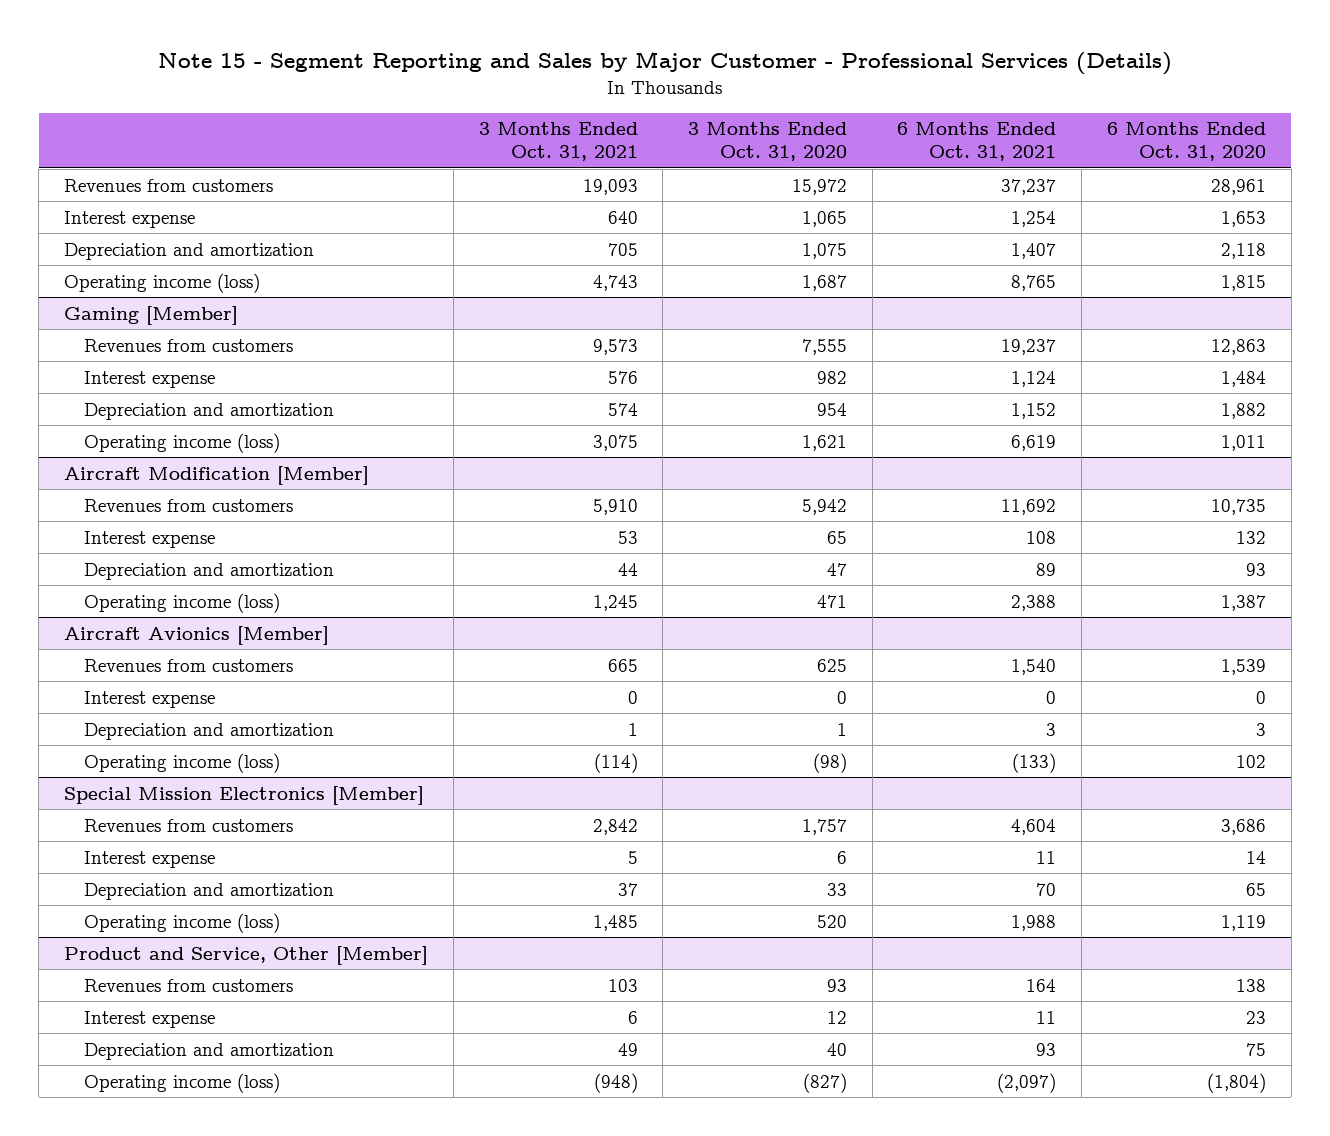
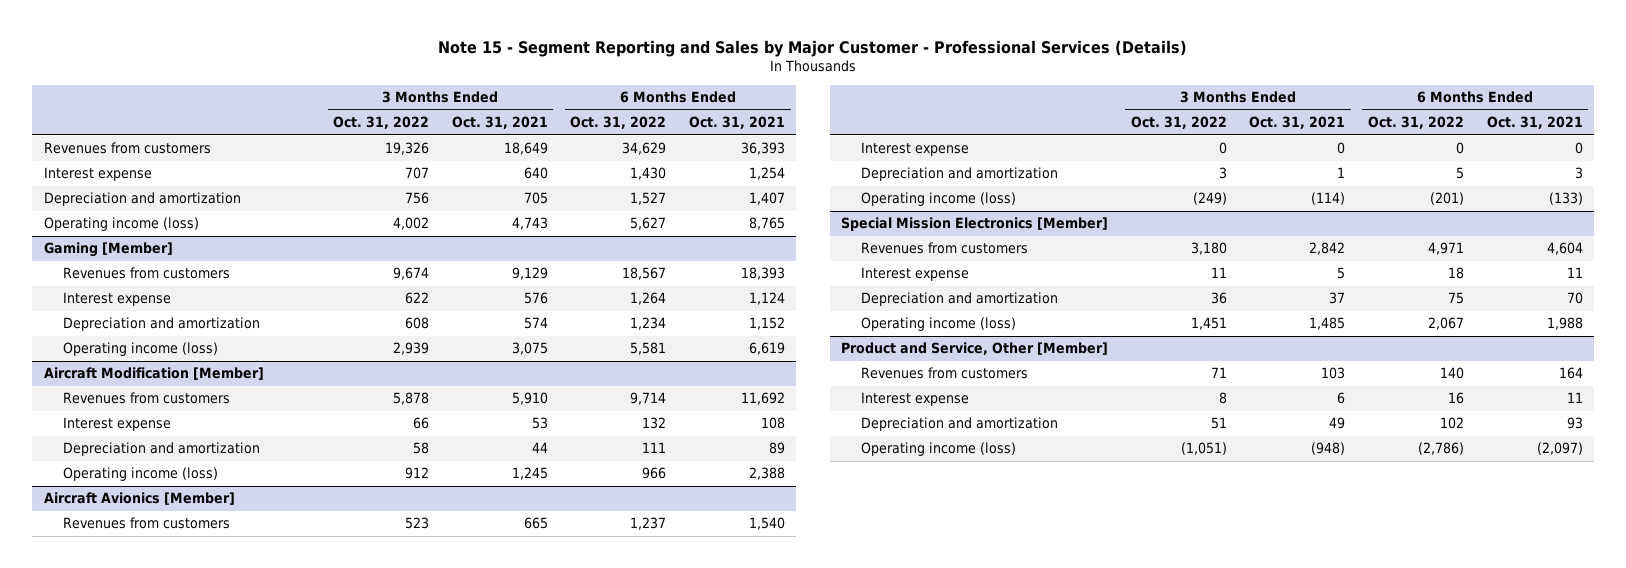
[688,122,848,161] 3 Months Ended Oct. 31, 2020 -> none
[1106,122,1266,161] 6 Months Ended Oct. 31, 2020 -> none
none -> [333,116,430,130] Oct. 31, 2022
none -> [570,116,667,130] Oct. 31, 2022
[582,178,638,195] 19,093 -> [503,142,548,156] 18,649
[1001,178,1057,195] 37,237 -> [741,142,786,156] 36,393
[592,338,638,355] 9,573 -> [511,267,548,281] 9,129
[1001,338,1057,355] 19,237 -> [741,267,786,281] 18,393

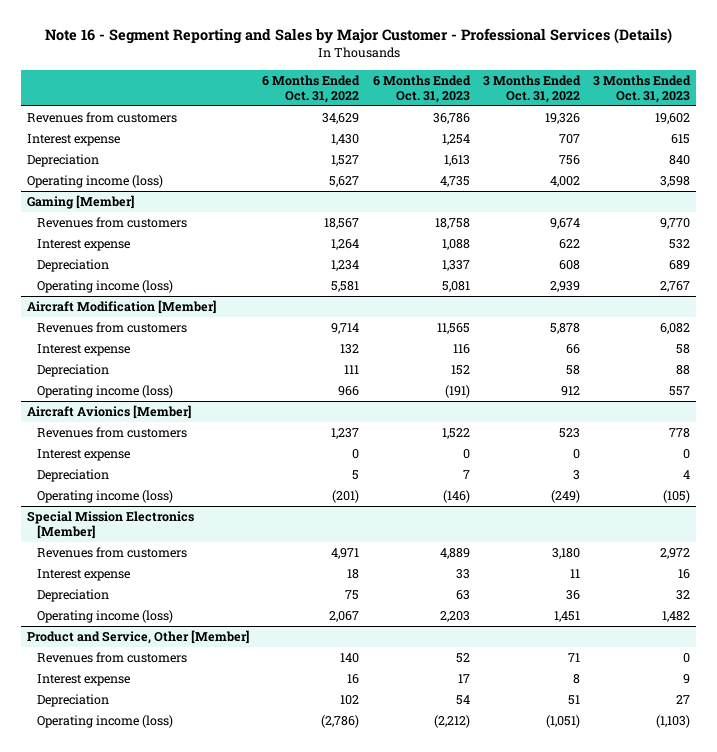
[438,40,1188,58] Note 15 - Segment Reporting and Sales by Major Customer - Professional Services (Details) -> [44,28,672,45] Note 16 - Segment Reporting and Sales by Major Customer - Professional Services (Details)
[451,116,548,130] Oct. 31, 2021 -> none
[689,116,786,130] Oct. 31, 2021 -> none
none -> [372,74,471,103] 6 Months Ended Oct. 31, 2023
none -> [592,74,691,103] 3 Months Ended Oct. 31, 2023
[43,192,241,207] Depreciation and amortization -> [27,153,100,167] Depreciation
[62,317,260,332] Depreciation and amortization -> [37,258,110,272] Depreciation
[62,442,260,457] Depreciation and amortization -> [37,363,110,377] Depreciation
[860,167,1058,182] Depreciation and amortization -> [37,468,110,482] Depreciation
[860,292,1058,307] Depreciation and amortization -> [37,588,110,602] Depreciation
[860,417,1058,432] Depreciation and amortization -> [37,693,110,707] Depreciation

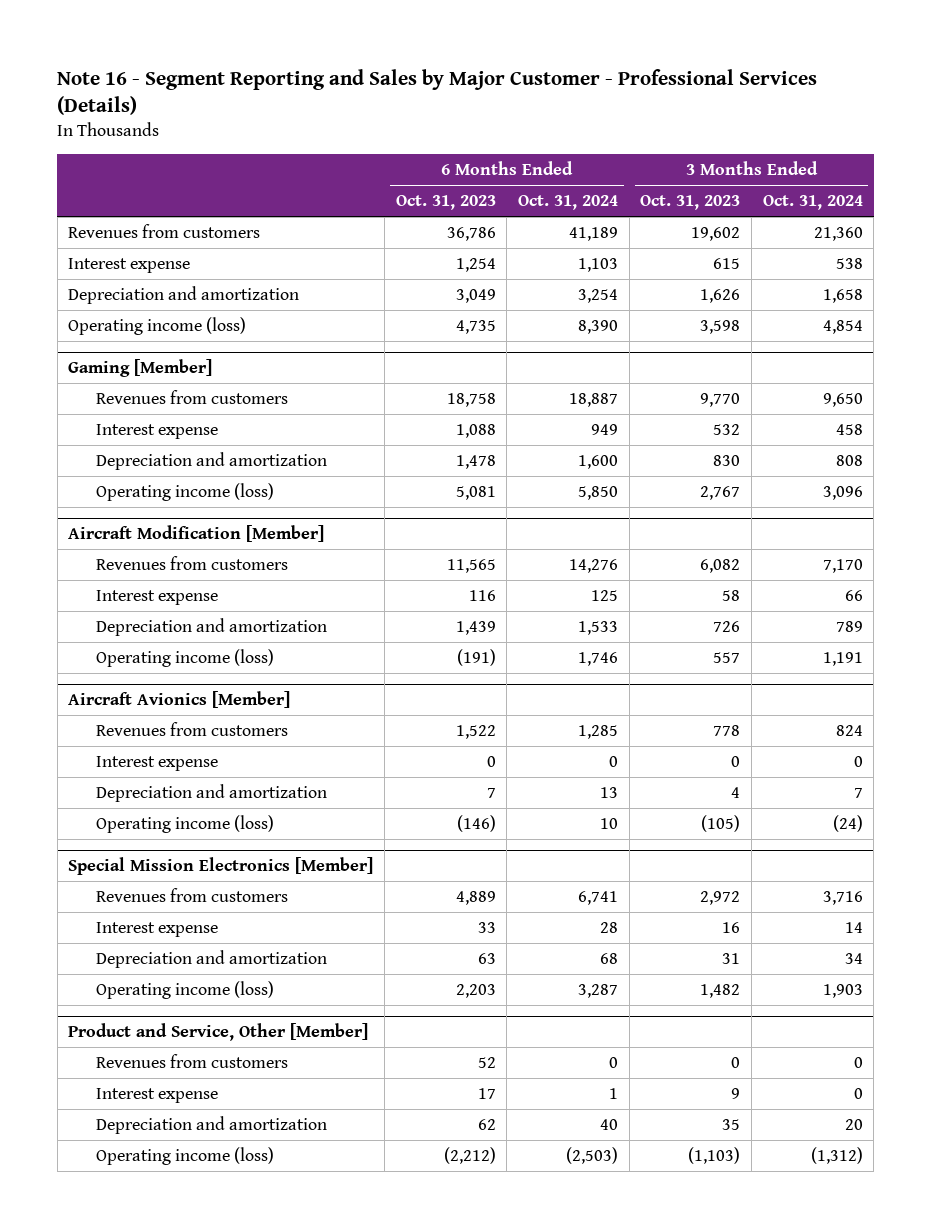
[262,74,361,103] 6 Months Ended Oct. 31, 2022 -> none
[482,74,581,103] 3 Months Ended Oct. 31, 2022 -> none
none -> [517,195,618,211] Oct. 31, 2024
none -> [762,195,863,211] Oct. 31, 2024
[27,153,100,167] Depreciation -> [68,286,300,305] Depreciation and amortization
[443,154,470,166] 1,613 -> [455,289,496,304] 3,049
[668,154,690,165] 840 -> [700,289,741,304] 1,626
[37,258,110,272] Depreciation -> [96,452,328,471] Depreciation and amortization
[441,259,470,271] 1,337 -> [455,455,496,470] 1,478
[668,259,690,270] 689 -> [713,455,741,467] 830
[37,363,110,377] Depreciation -> [96,618,328,637] Depreciation and amortization
[450,364,470,375] 152 -> [455,621,496,636] 1,439
[675,364,690,375] 88 -> [713,621,741,633] 726
[37,468,110,482] Depreciation -> [96,784,328,803] Depreciation and amortization
[37,588,110,602] Depreciation -> [96,950,328,969] Depreciation and amortization
[675,589,690,600] 32 -> [722,953,741,965] 31
[37,693,110,707] Depreciation -> [96,1116,328,1135] Depreciation and amortization
[455,694,470,705] 54 -> [477,1119,496,1131] 62
[675,694,690,704] 27 -> [722,1119,741,1131] 35

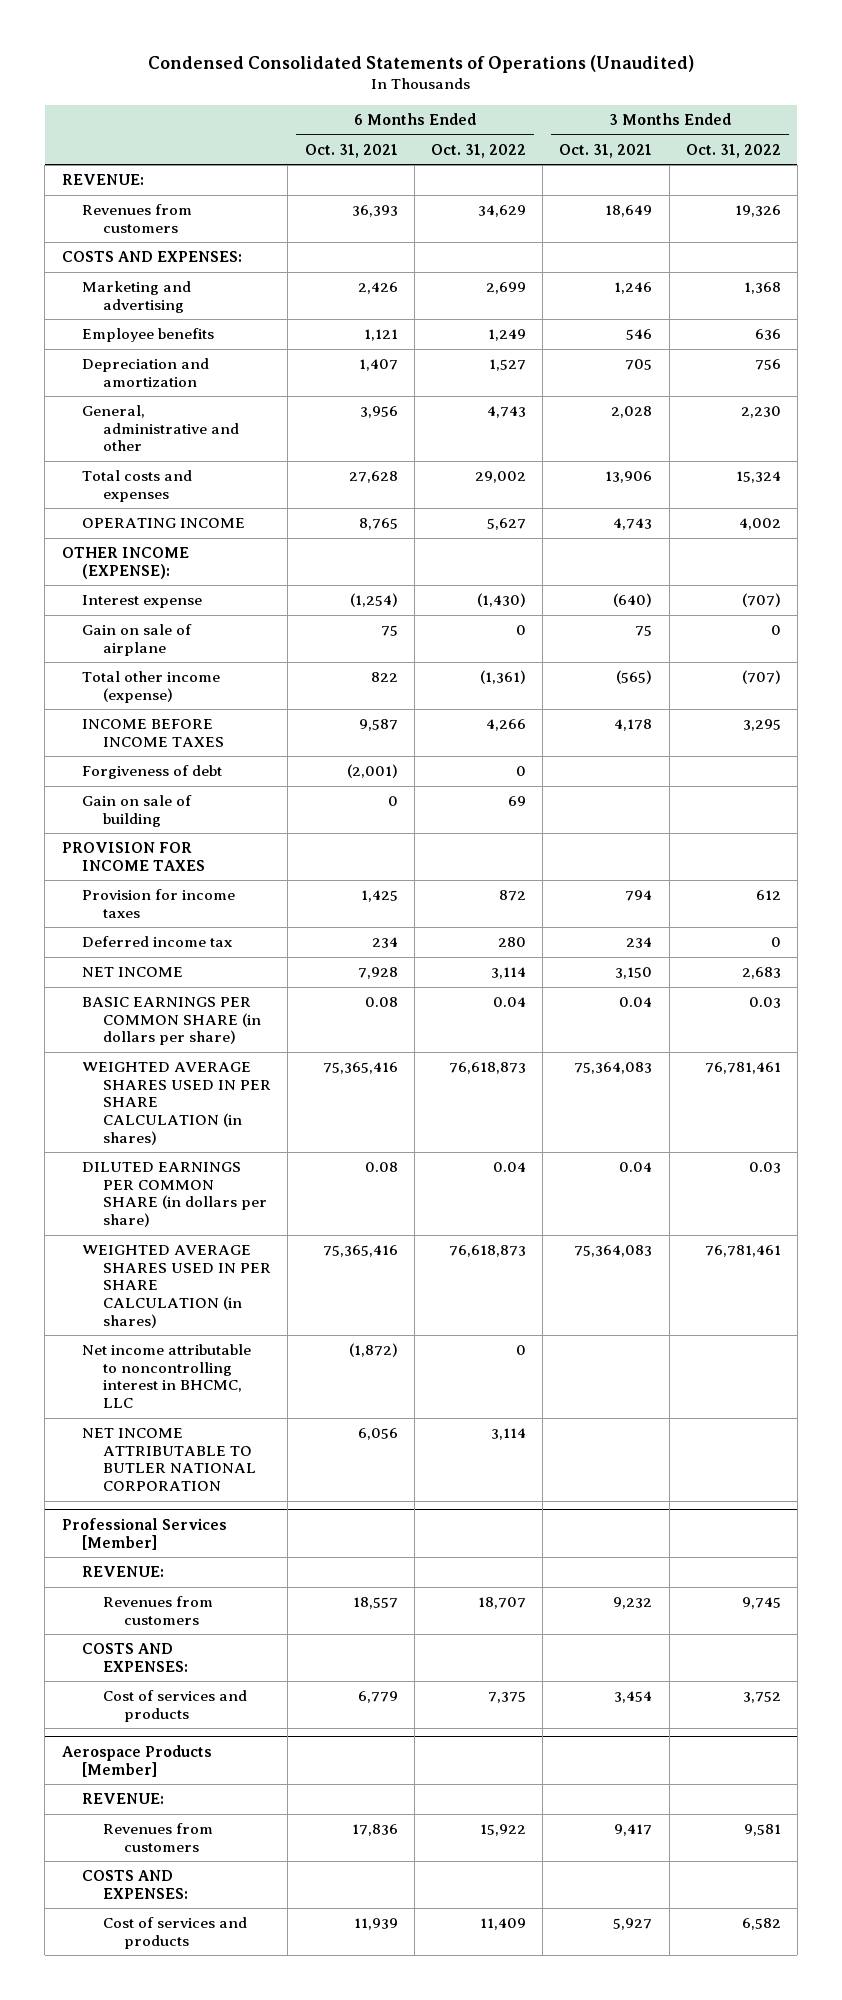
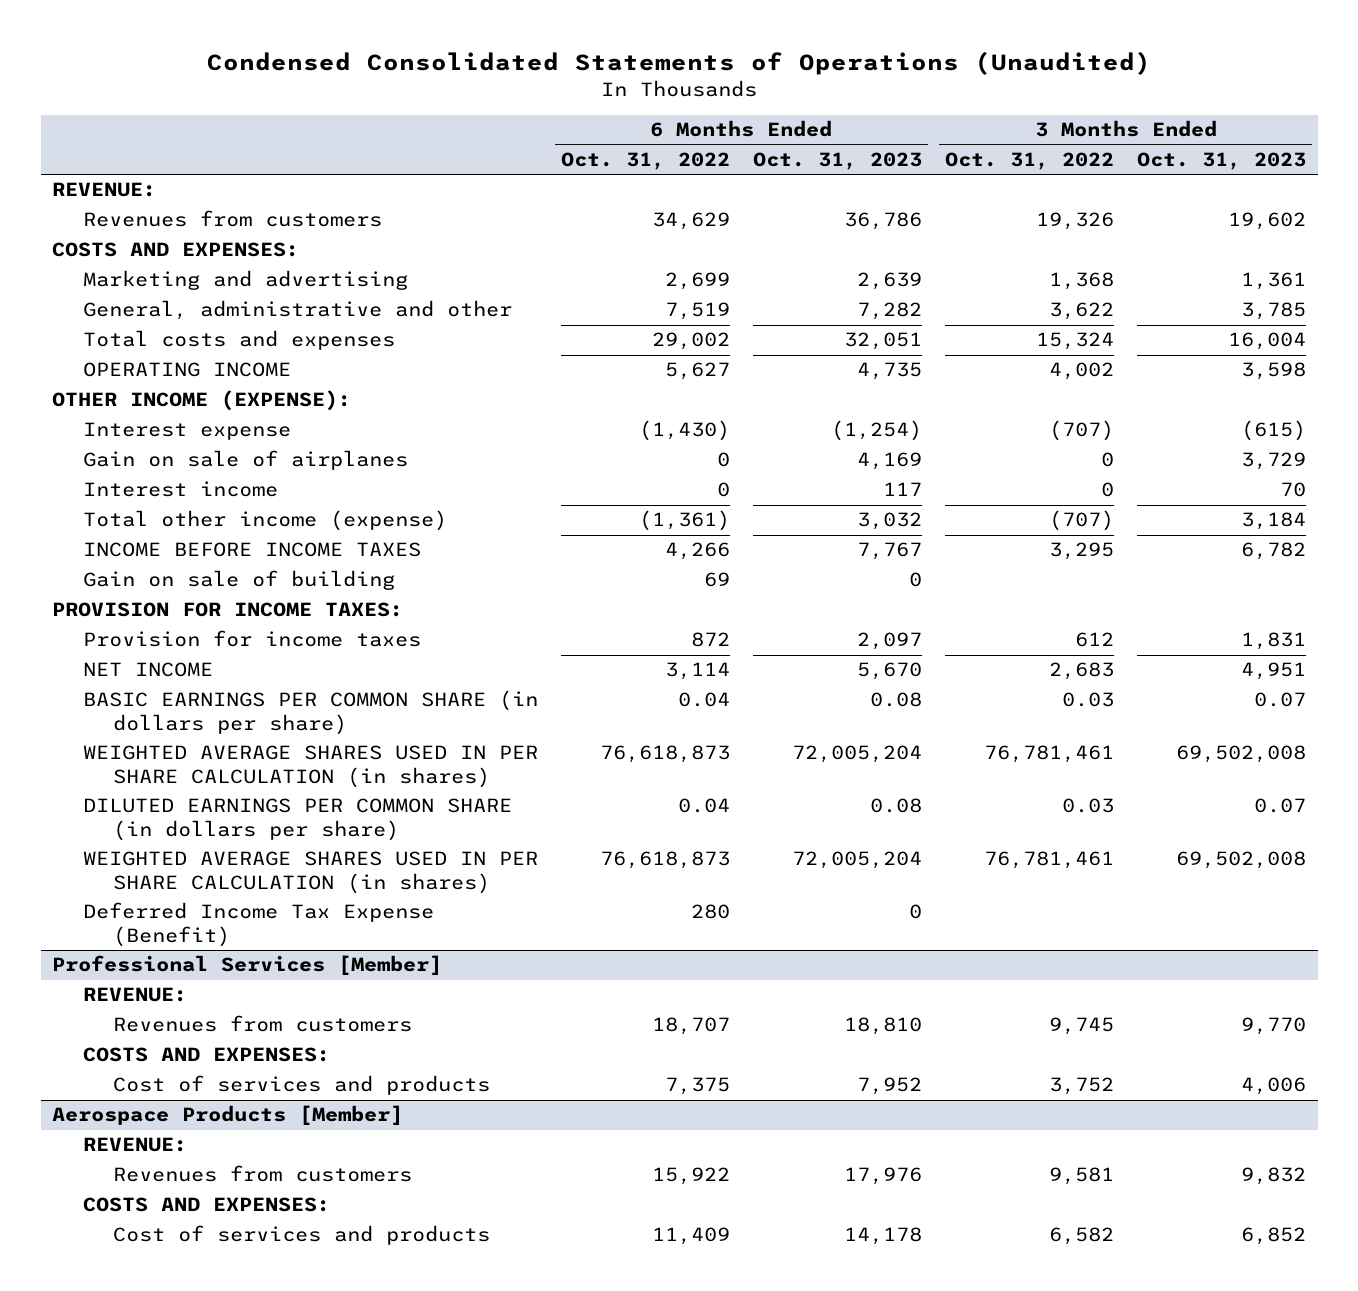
[304,143,398,158] Oct. 31, 2021 -> none
[559,143,653,158] Oct. 31, 2021 -> none
none -> [752,151,922,170] Oct. 31, 2023
none -> [1137,151,1307,170] Oct. 31, 2023
[82,328,215,343] Employee benefits -> none
[82,358,210,387] Depreciation and amortization -> none
[487,406,527,419] 4,743 -> [664,302,730,321] 7,519
[740,406,781,419] 2,230 -> [1048,302,1114,321] 3,622
[82,624,193,656] Gain on sale of airplane -> [82,450,408,471] Gain on sale of airplanes
none -> [82,481,278,498] Interest income
[82,765,223,780] Forgiveness of debt -> none
[61,842,206,871] PROVISION FOR INCOME TAXES -> [52,602,404,618] PROVISION FOR INCOME TAXES:
[82,936,233,948] Deferred income tax -> none
[82,1344,252,1409] Net income attributable to noncontrolling interest in BHCMC, LLC -> none
[82,1428,257,1492] NET INCOME ATTRIBUTABLE TO BUTLER NATIONAL CORPORATION -> none
none -> [82,902,434,947] Deferred Income Tax Expense (Benefit)

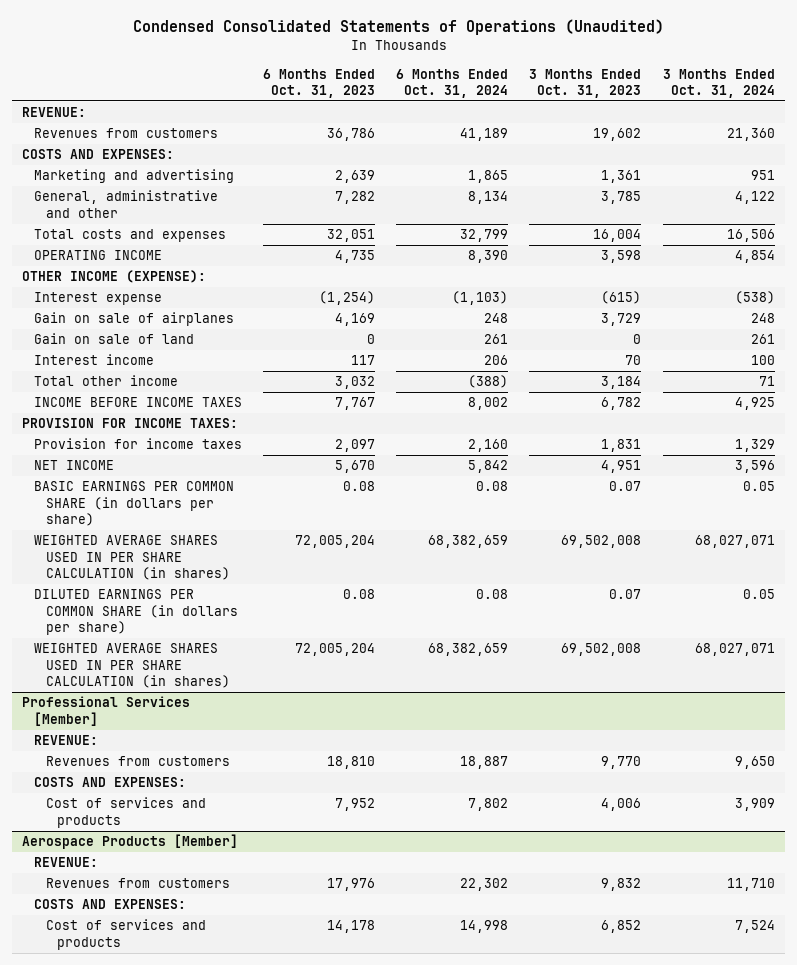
[560,151,730,170] Oct. 31, 2022 -> none
[944,151,1114,170] Oct. 31, 2022 -> none
none -> [396,68,509,99] 6 Months Ended Oct. 31, 2024
none -> [662,68,775,99] 3 Months Ended Oct. 31, 2024
none -> [34,333,195,345] Gain on sale of land
[82,510,447,532] Total other income (expense) -> [34,375,179,387] Total other income
[82,570,395,591] Gain on sale of building -> none
[82,902,434,947] Deferred Income Tax Expense (Benefit) -> none

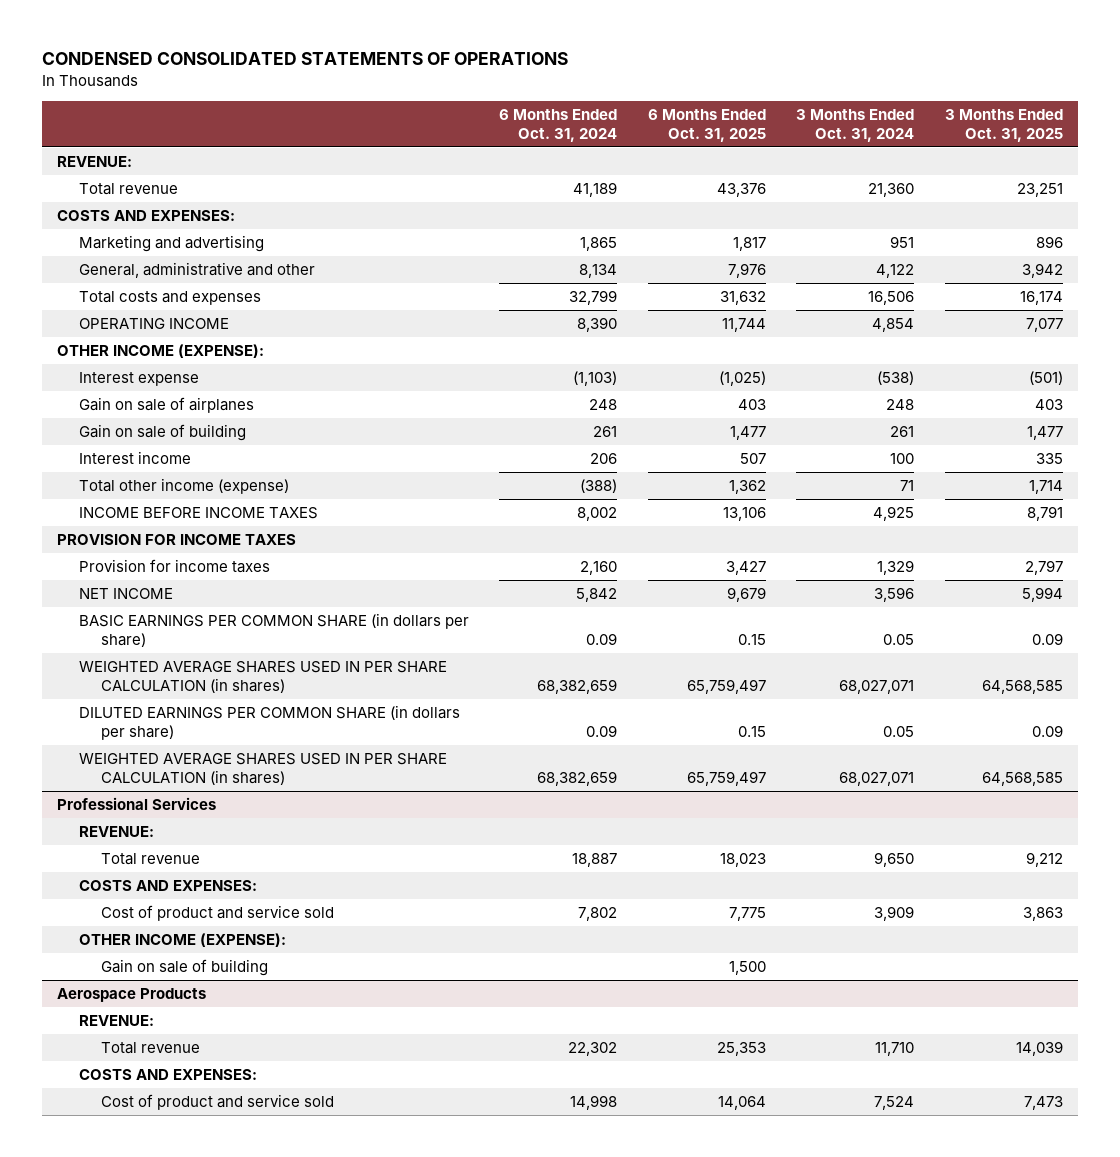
[132,19,664,36] Condensed Consolidated Statements of Operations (Unaudited) -> [41,52,568,66] CONDENSED CONSOLIDATED STATEMENTS OF OPERATIONS
[263,68,376,99] 6 Months Ended Oct. 31, 2023 -> none
[529,68,642,99] 3 Months Ended Oct. 31, 2023 -> none
none -> [647,109,766,143] 6 Months Ended Oct. 31, 2025
none -> [944,109,1063,143] 3 Months Ended Oct. 31, 2025
[34,128,219,139] Revenues from customers -> [79,182,179,195] Total revenue
[34,333,195,345] Gain on sale of land -> [79,423,247,441] Gain on sale of building
[34,375,179,387] Total other income -> [79,477,290,494] Total other income (expense)
[22,418,239,429] PROVISION FOR INCOME TAXES: -> [56,533,296,545] PROVISION FOR INCOME TAXES
[476,481,509,492] 0.08 -> [586,632,618,645] 0.09
[476,589,509,600] 0.08 -> [586,724,618,737] 0.09
[22,696,191,726] Professional Services [Member] -> [56,796,216,810] Professional Services
[45,756,230,767] Revenues from customers -> [101,852,201,865] Total revenue
[45,797,206,828] Cost of services and products -> [101,904,335,921] Cost of product and service sold
none -> [79,932,287,947] OTHER INCOME (EXPENSE):
none -> [101,958,269,976] Gain on sale of building
[22,834,239,850] Aerospace Products [Member] -> [56,987,206,1002] Aerospace Products
[45,878,230,889] Revenues from customers -> [101,1041,201,1054] Total revenue
[45,919,206,950] Cost of services and products -> [101,1093,335,1110] Cost of product and service sold

